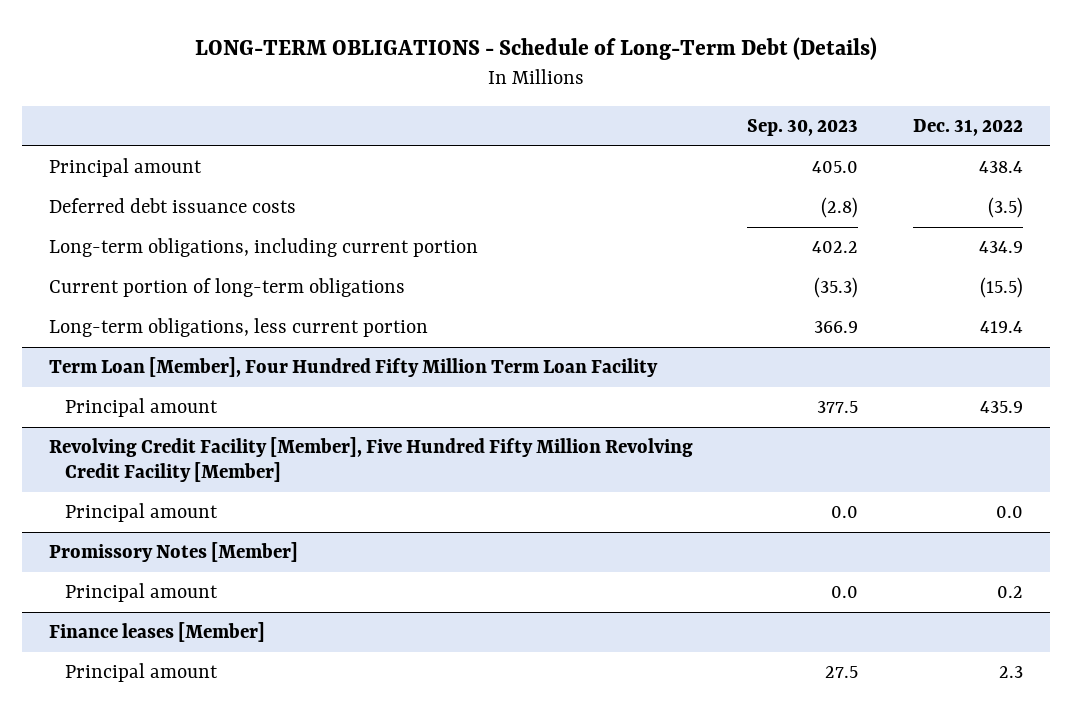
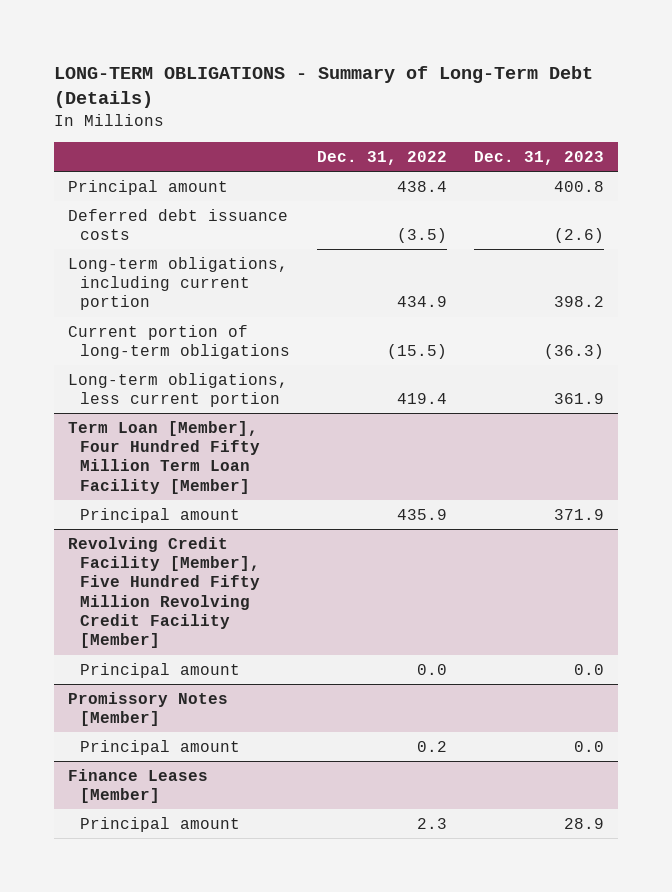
[194,37,877,61] LONG-TERM OBLIGATIONS - Schedule of Long-Term Debt (Details) -> [54,66,594,109] LONG-TERM OBLIGATIONS - Summary of Long-Term Debt (Details)
[747,118,859,136] Sep. 30, 2023 -> none
none -> [474,151,605,166] Dec. 31, 2023
[49,356,659,377] Term Loan [Member], Four Hundred Fifty Million Term Loan Facility -> [67,420,260,494] Term Loan [Member], Four Hundred Fifty Million Term Loan Facility [Member]
[49,621,266,642] Finance leases [Member] -> [67,768,208,804] Finance Leases [Member]

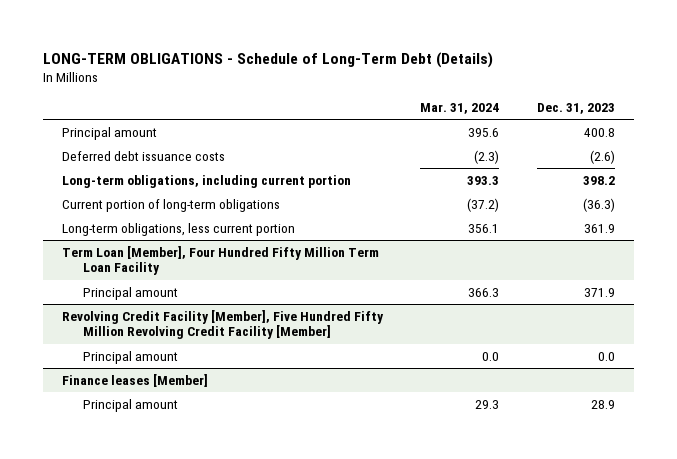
[54,66,594,109] LONG-TERM OBLIGATIONS - Summary of Long-Term Debt (Details) -> [42,51,493,68] LONG-TERM OBLIGATIONS - Schedule of Long-Term Debt (Details)
[317,151,448,166] Dec. 31, 2022 -> none
none -> [420,103,500,115] Mar. 31, 2024
[67,420,260,494] Term Loan [Member], Four Hundred Fifty Million Term Loan Facility [Member] -> [61,245,379,276] Term Loan [Member], Four Hundred Fifty Million Term Loan Facility
[67,691,228,727] Promissory Notes [Member] -> none
[79,739,240,755] Principal amount -> none
[67,768,208,804] Finance Leases [Member] -> [61,373,208,387] Finance leases [Member]

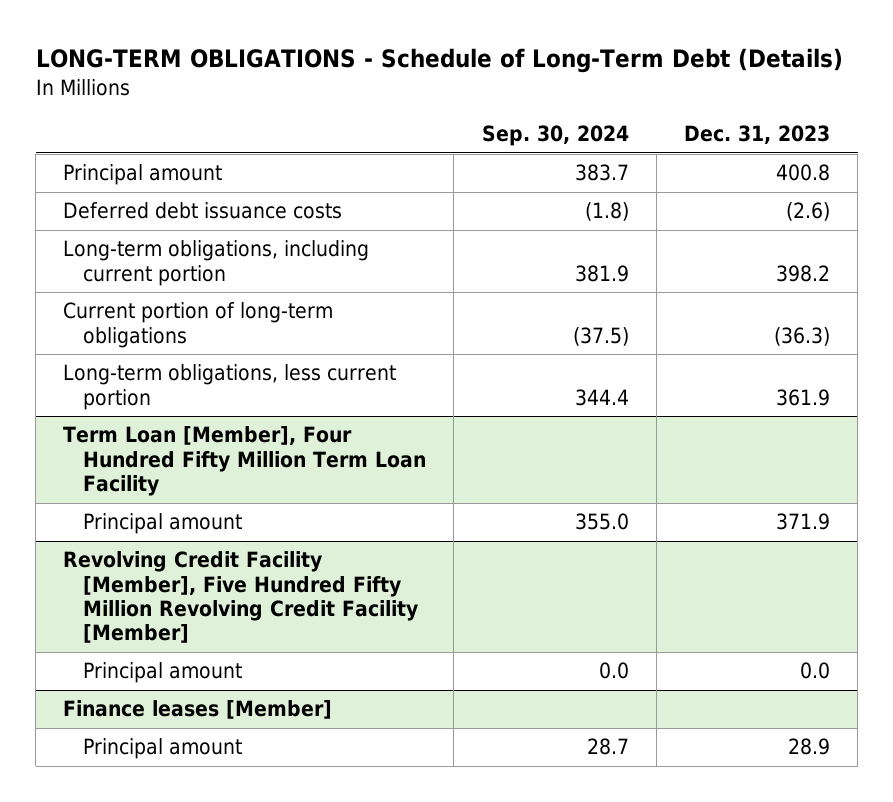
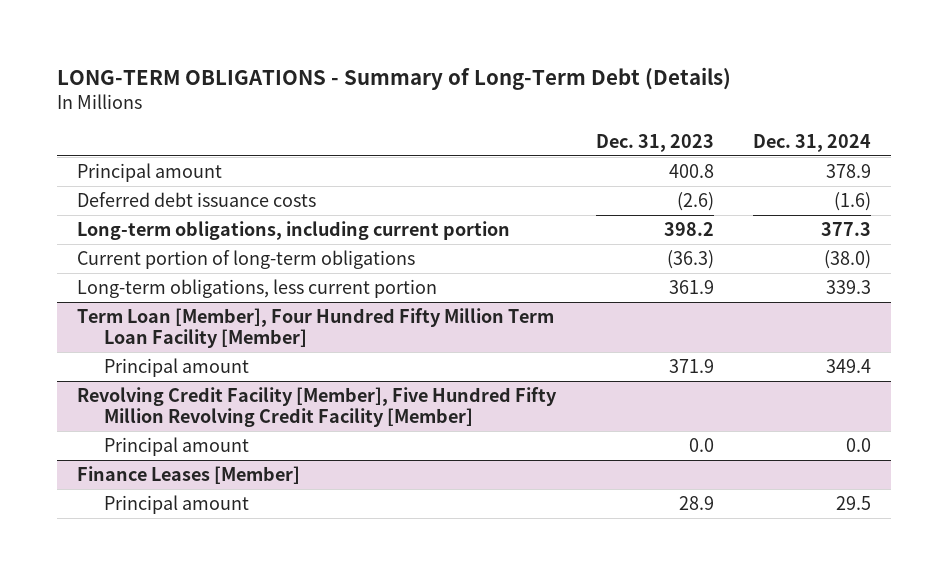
[35,48,843,74] LONG-TERM OBLIGATIONS - Schedule of Long-Term Debt (Details) -> [56,66,731,90] LONG-TERM OBLIGATIONS - Summary of Long-Term Debt (Details)
[481,125,629,147] Sep. 30, 2024 -> none
none -> [753,133,872,152] Dec. 31, 2024
[63,426,427,496] Term Loan [Member], Four Hundred Fifty Million Term Loan Facility -> [76,308,554,349] Term Loan [Member], Four Hundred Fifty Million Term Loan Facility [Member]
[63,700,333,720] Finance leases [Member] -> [76,466,300,485] Finance Leases [Member]

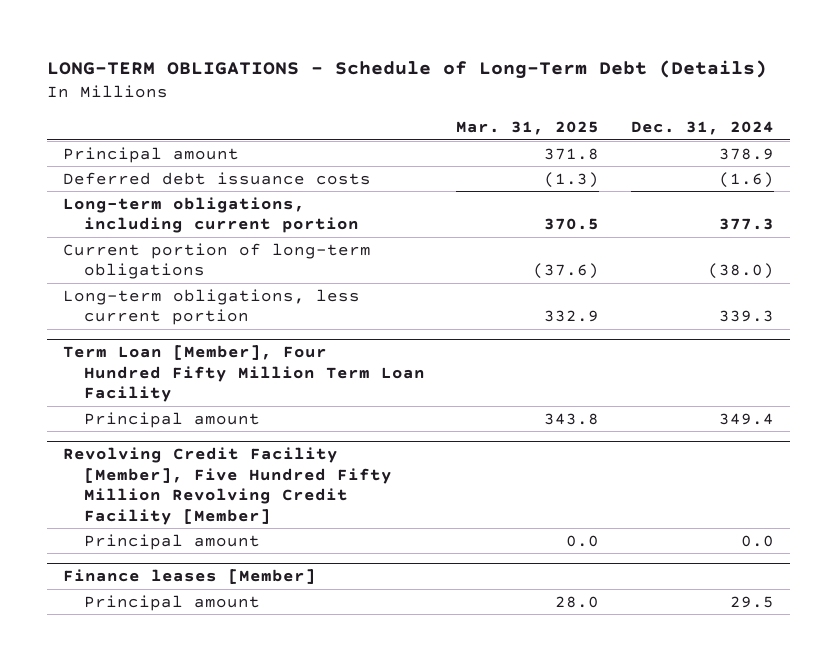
[56,66,731,90] LONG-TERM OBLIGATIONS - Summary of Long-Term Debt (Details) -> [46,59,767,79] LONG-TERM OBLIGATIONS - Schedule of Long-Term Debt (Details)
[595,133,714,152] Dec. 31, 2023 -> none
none -> [456,121,600,136] Mar. 31, 2025
[76,308,554,349] Term Loan [Member], Four Hundred Fifty Million Term Loan Facility [Member] -> [62,345,425,403] Term Loan [Member], Four Hundred Fifty Million Term Loan Facility
[76,466,300,485] Finance Leases [Member] -> [62,569,316,585] Finance leases [Member]

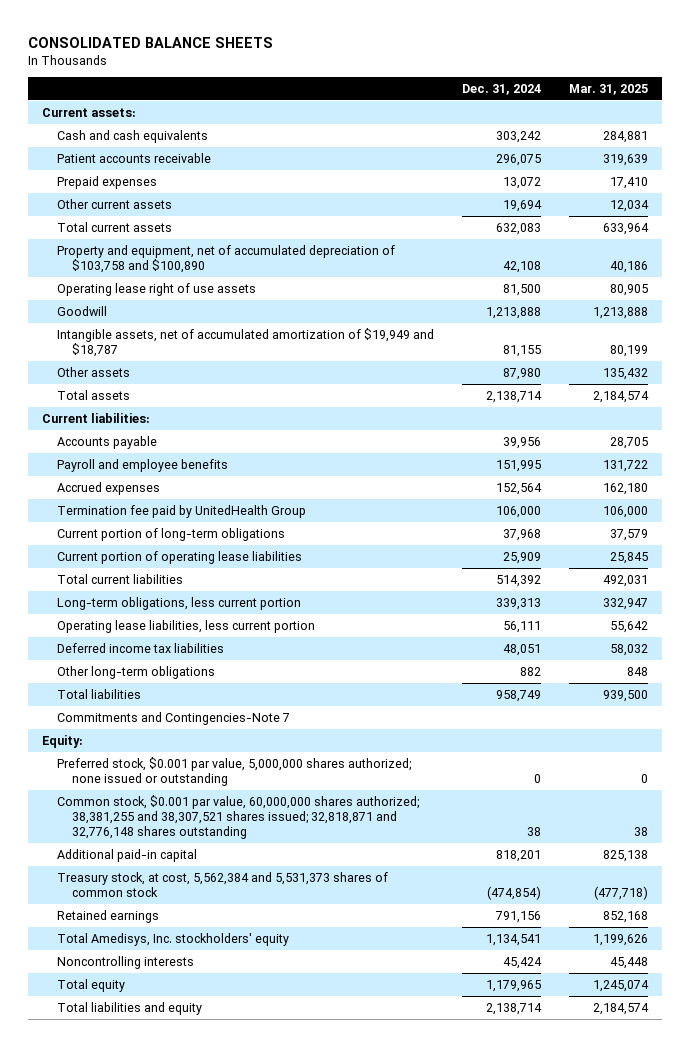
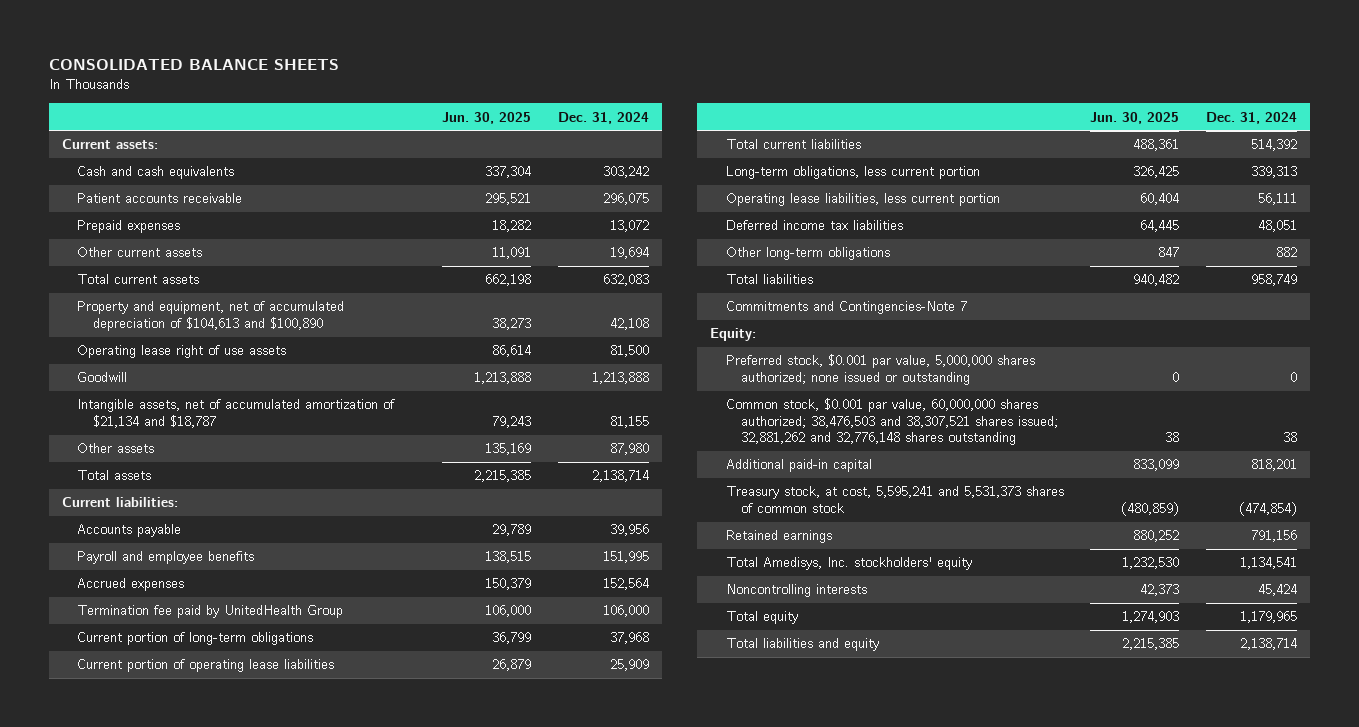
[569,83,649,95] Mar. 31, 2025 -> none
none -> [442,111,532,124] Jun. 30, 2025
[57,244,396,274] Property and equipment, net of accumulated depreciation of $103,758 and $100,890 -> [77,301,345,331] Property and equipment, net of accumulated depreciation of $104,613 and $100,890
[57,327,435,358] Intangible assets, net of accumulated amortization of $19,949 and $18,787 -> [77,399,396,428] Intangible assets, net of accumulated amortization of $21,134 and $18,787
[57,794,420,840] Common stock, $0.001 par value, 60,000,000 shares authorized; 38,381,255 and 38,307,521 shares issued; 32,818,871 and 32,776,148 shares outstanding -> [725,398,1059,446] Common stock, $0.001 par value, 60,000,000 shares authorized; 38,476,503 and 38,307,521 shares issued; 32,881,262 and 32,776,148 shares outstanding
[57,871,389,898] Treasury stock, at cost, 5,562,384 and 5,531,373 shares of common stock -> [725,486,1064,513] Treasury stock, at cost, 5,595,241 and 5,531,373 shares of common stock

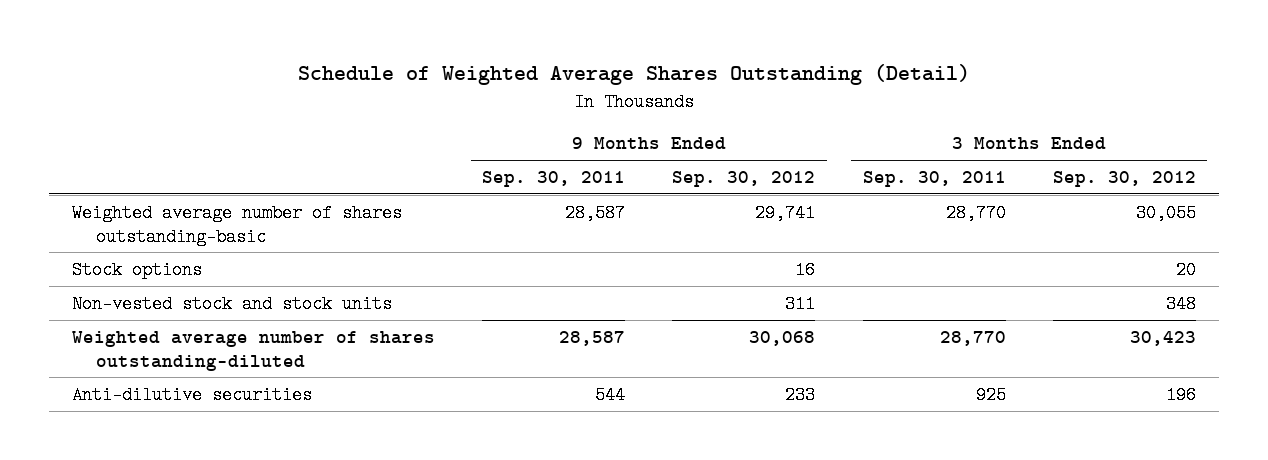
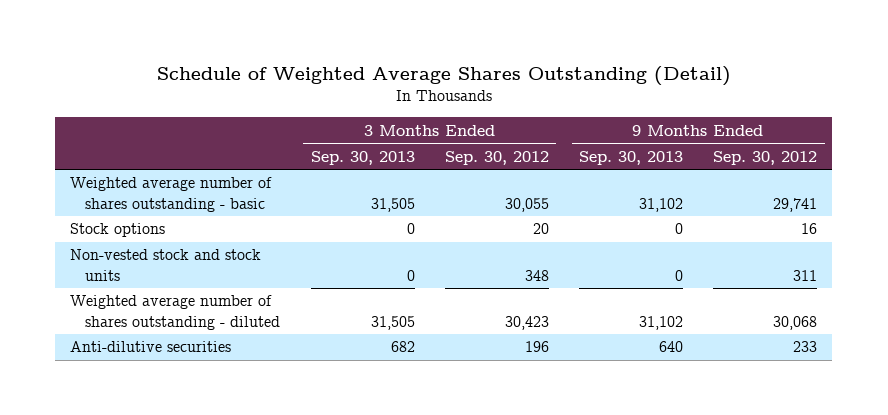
[482,171,626,188] Sep. 30, 2011 -> none
[862,171,1006,188] Sep. 30, 2011 -> none
none -> [310,150,415,165] Sep. 30, 2013
none -> [579,150,684,165] Sep. 30, 2013
[72,203,403,246] Weighted average number of shares outstanding-basic -> [70,177,273,212] Weighted average number of shares outstanding - basic
[72,330,436,371] Weighted average number of shares outstanding-diluted -> [70,295,281,330] Weighted average number of shares outstanding - diluted

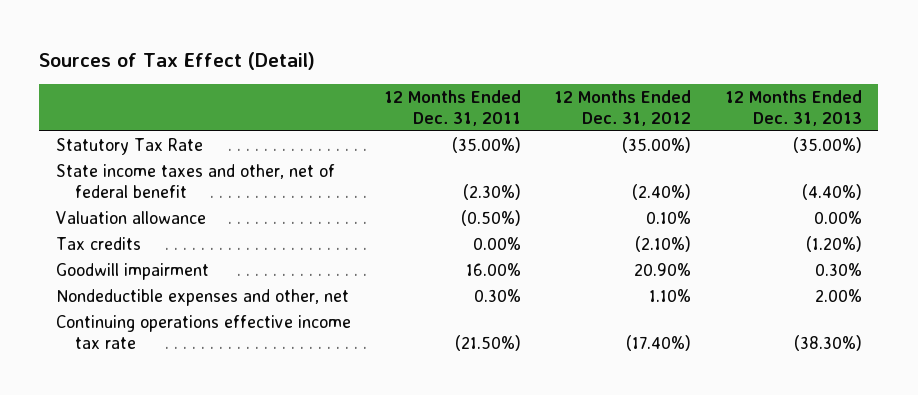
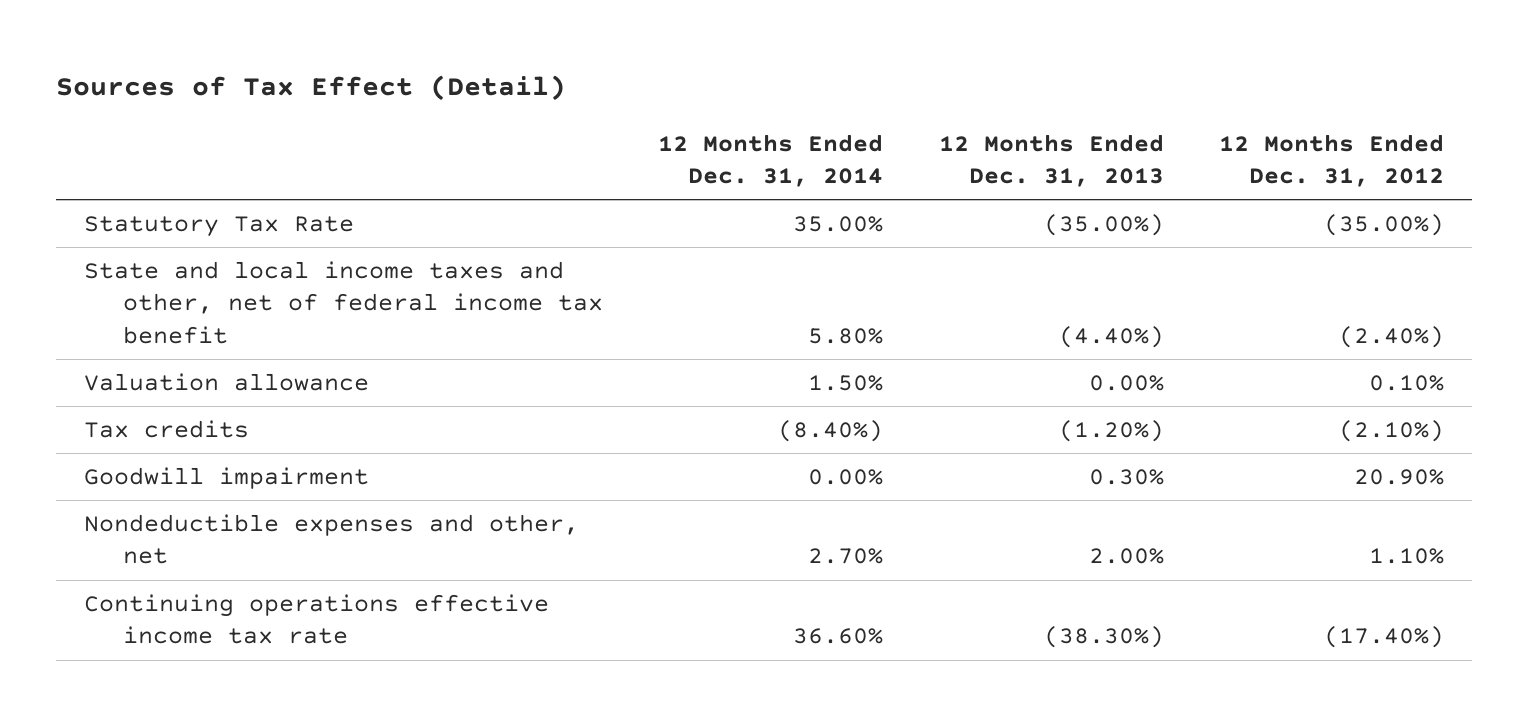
[384,89,522,127] 12 Months Ended Dec. 31, 2011 -> none
none -> [658,133,884,188] 12 Months Ended Dec. 31, 2014
[55,163,335,198] State income taxes and other, net of federal benefit -> [83,261,603,344] State and local income taxes and other, net of federal income tax benefit

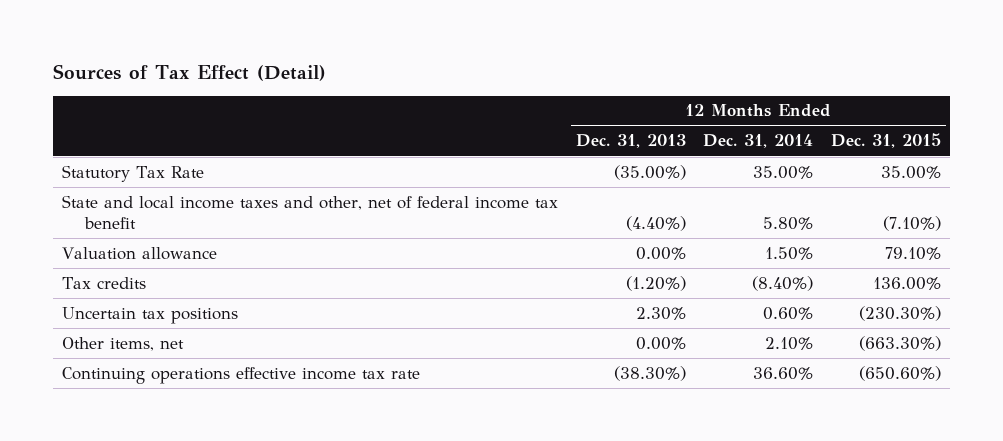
[1219,133,1445,188] 12 Months Ended Dec. 31, 2012 -> none
none -> [831,133,942,149] Dec. 31, 2015
[83,467,369,490] Goodwill impairment -> none
none -> [61,306,238,324] Uncertain tax positions
[83,514,579,565] Nondeductible expenses and other, net -> [61,336,184,351] Other items, net
[808,548,884,565] 2.70% -> [765,336,814,350] 2.10%
[1088,548,1164,565] 2.00% -> [635,336,686,350] 0.00%

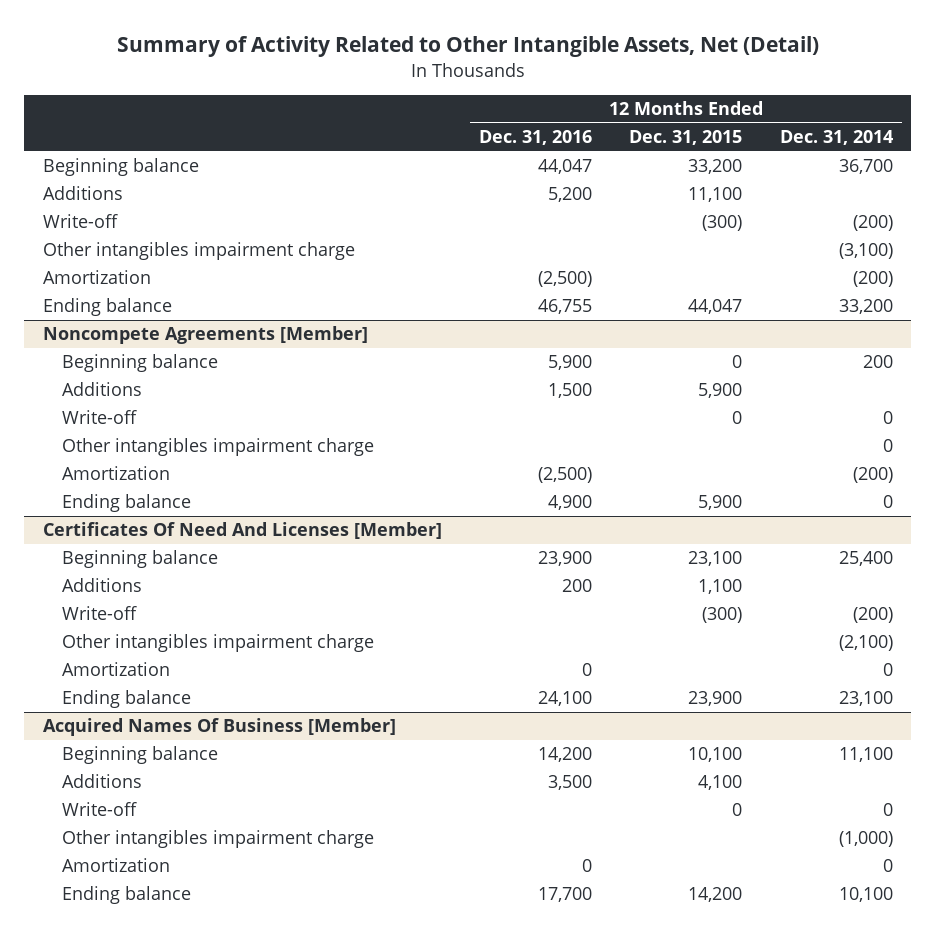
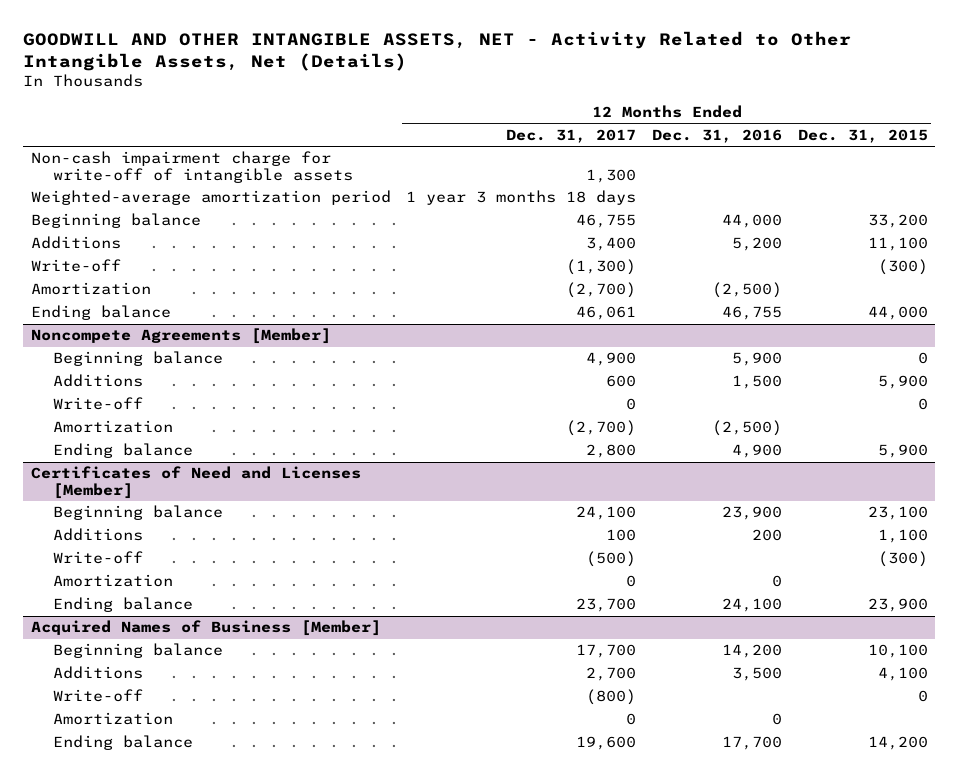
[116,36,819,58] Summary of Activity Related to Other Intangible Assets, Net (Detail) -> [22,31,851,72] GOODWILL AND OTHER INTANGIBLE ASSETS, NET - Activity Related to Other Intangible Assets, Net (Details)
[779,130,893,146] Dec. 31, 2014 -> none
none -> [506,128,637,143] Dec. 31, 2017
none -> [30,151,353,183] Non-cash impairment charge for write-off of intangible assets
none -> [30,190,391,206] Weighted-average amortization period
[538,159,593,175] 44,047 -> [721,214,782,229] 44,000
[42,242,355,261] Other intangibles impairment charge -> none
[688,299,743,315] 44,047 -> [867,306,928,321] 44,000
[61,438,374,457] Other intangibles impairment charge -> none
[42,522,442,540] Certificates Of Need And Licenses [Member] -> [30,466,361,499] Certificates of Need and Licenses [Member]
[61,634,374,653] Other intangibles impairment charge -> none
[42,718,396,737] Acquired Names Of Business [Member] -> [30,620,381,637] Acquired Names of Business [Member]
[61,830,374,849] Other intangibles impairment charge -> none

